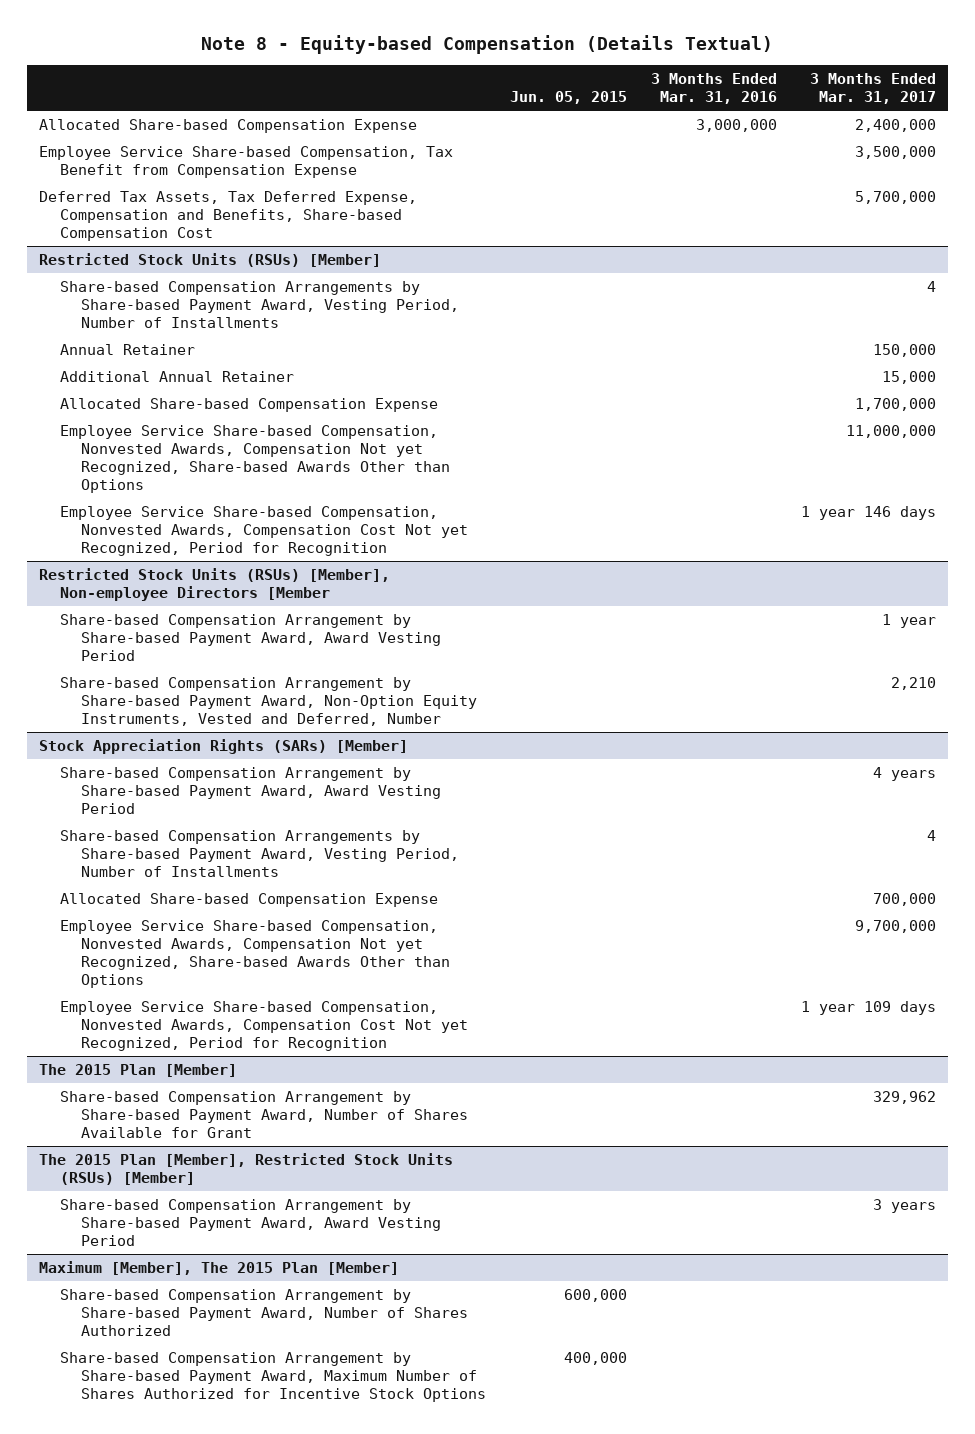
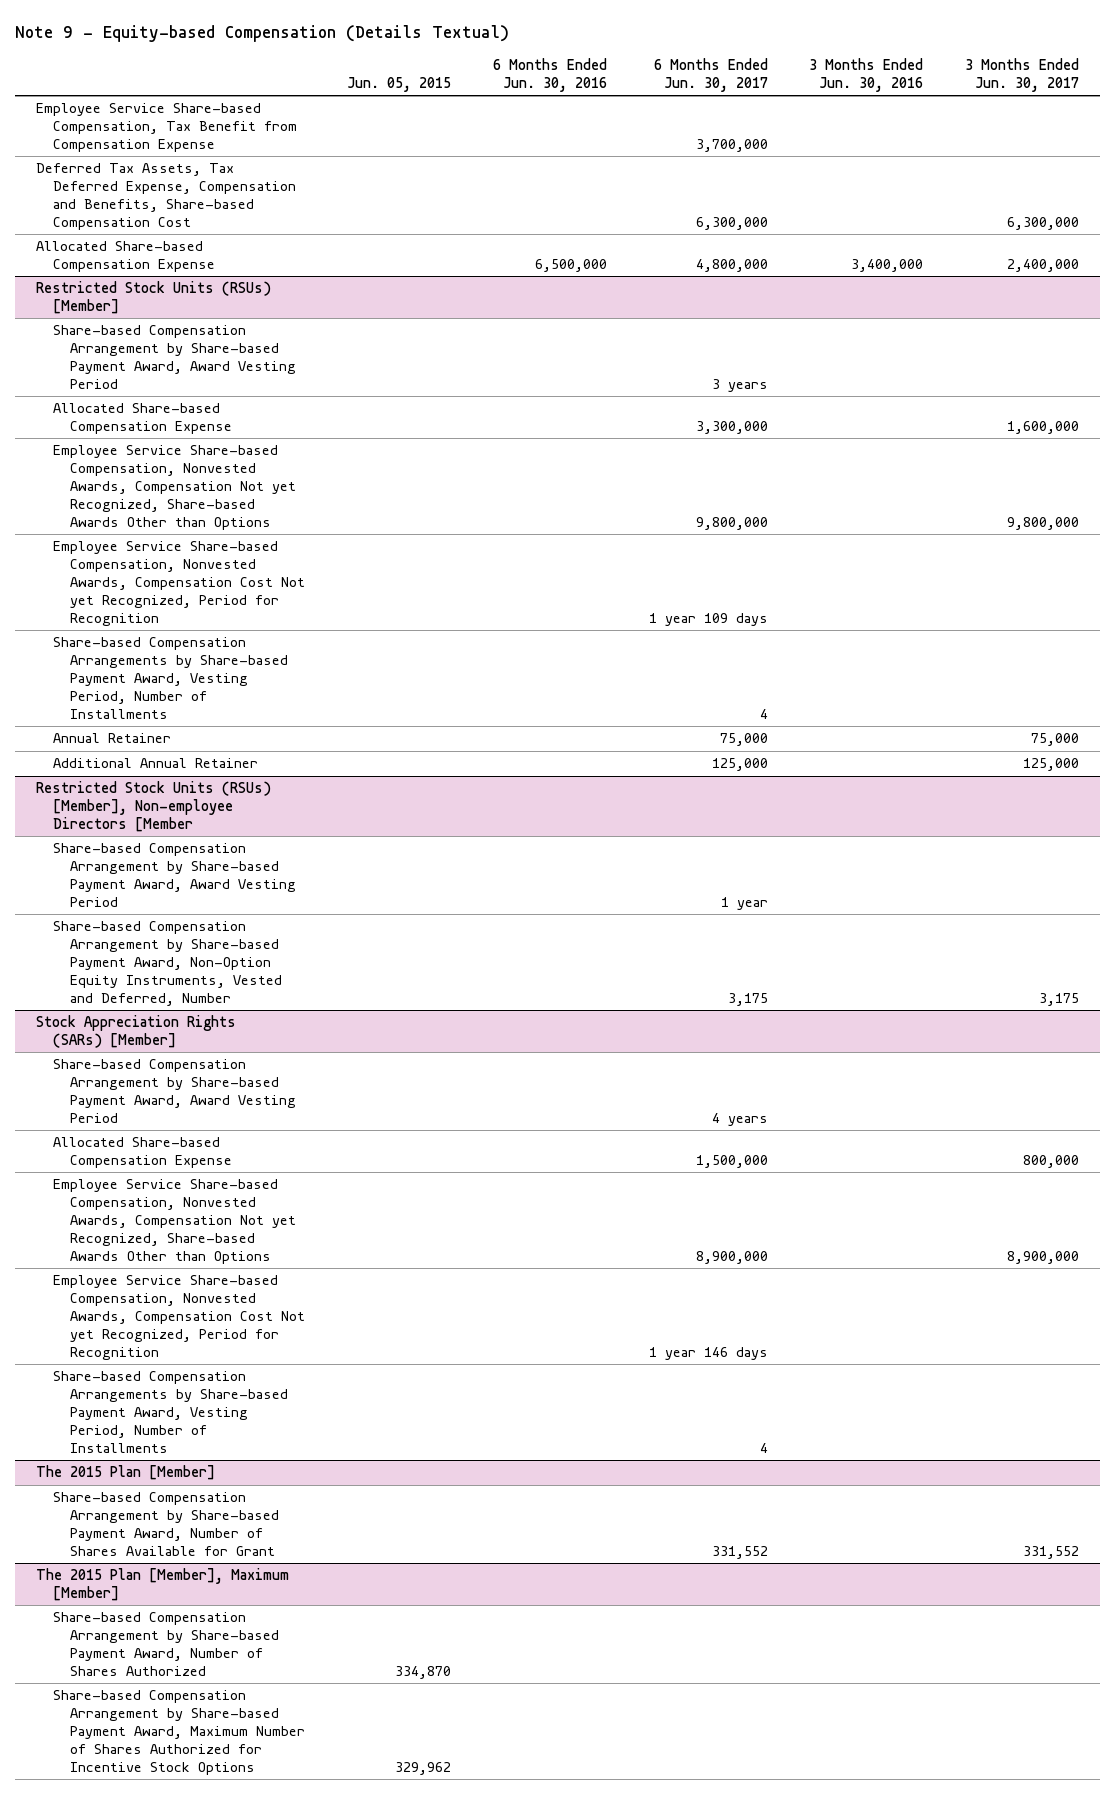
[201,34,774,54] Note 8 - Equity-based Compensation (Details Textual) -> [15,25,510,43] Note 9 - Equity-based Compensation (Details Textual)
[650,73,777,104] 3 Months Ended Mar. 31, 2016 -> none
[810,73,937,104] 3 Months Ended Mar. 31, 2017 -> none
none -> [492,58,607,92] 6 Months Ended Jun. 30, 2016
none -> [653,58,768,92] 6 Months Ended Jun. 30, 2017
none -> [809,58,924,92] 3 Months Ended Jun. 30, 2016
none -> [965,58,1080,92] 3 Months Ended Jun. 30, 2017
[38,119,417,134] Allocated Share-based Compensation Expense -> [36,241,216,273] Allocated Share-based Compensation Expense
none -> [53,325,297,389] Share-based Compensation Arrangement by Share-based Payment Award, Award Vesting Period
[59,281,459,328] Share-based Compensation Arrangements by Share-based Payment Award, Vesting Period, Number of Installments -> [53,637,289,719] Share-based Compensation Arrangements by Share-based Payment Award, Vesting Period, Number of Installments
[59,344,195,356] Annual Retainer -> [53,733,172,744] Annual Retainer
[59,371,294,383] Additional Annual Retainer -> [53,758,259,769] Additional Annual Retainer
[59,830,459,877] Share-based Compensation Arrangements by Share-based Payment Award, Vesting Period, Number of Installments -> [53,1371,289,1453] Share-based Compensation Arrangements by Share-based Payment Award, Vesting Period, Number of Installments
[38,1153,453,1185] The 2015 Plan [Member], Restricted Stock Units (RSUs) [Member] -> none
[59,1199,441,1246] Share-based Compensation Arrangement by Share-based Payment Award, Award Vesting Period -> none
[38,1261,399,1276] Maximum [Member], The 2015 Plan [Member] -> [36,1568,290,1602] The 2015 Plan [Member], Maximum [Member]
[563,1289,627,1303] 600,000 -> [394,1665,451,1679] 334,870
[563,1352,627,1366] 400,000 -> [394,1761,451,1775] 329,962

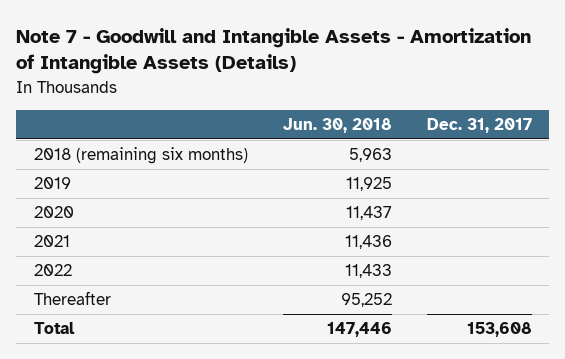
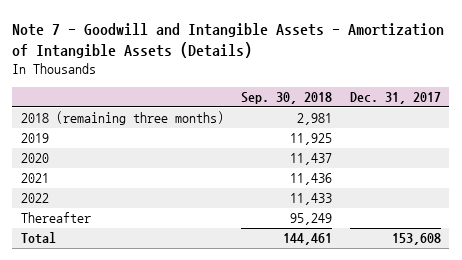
[282,118,392,134] Jun. 30, 2018 -> none
none -> [241,92,333,105] Sep. 30, 2018
[33,147,248,165] 2018 (remaining six months) -> [21,111,225,126] 2018 (remaining three months)

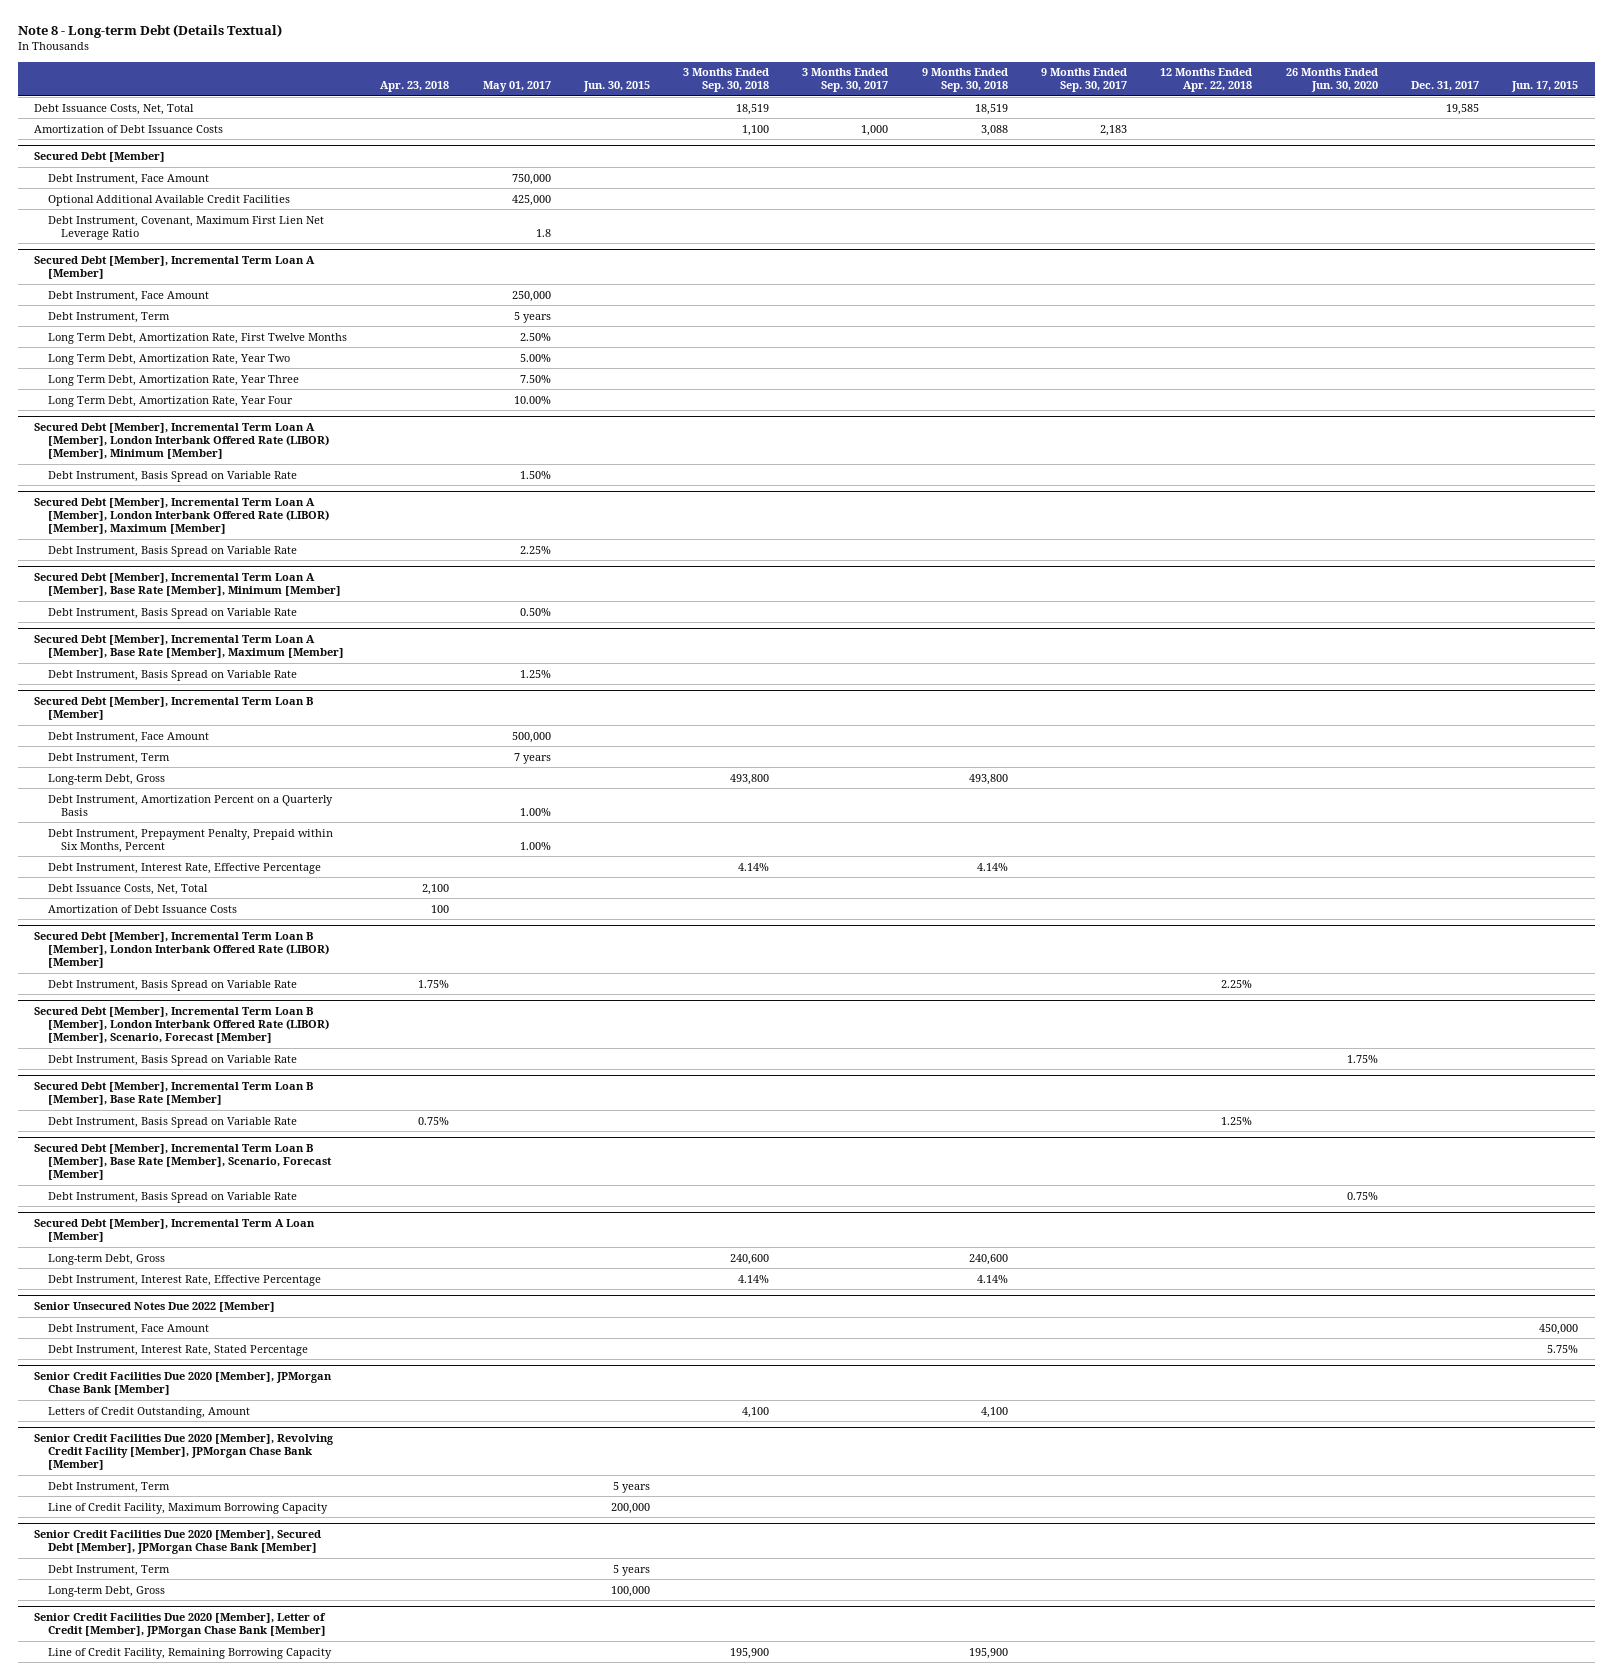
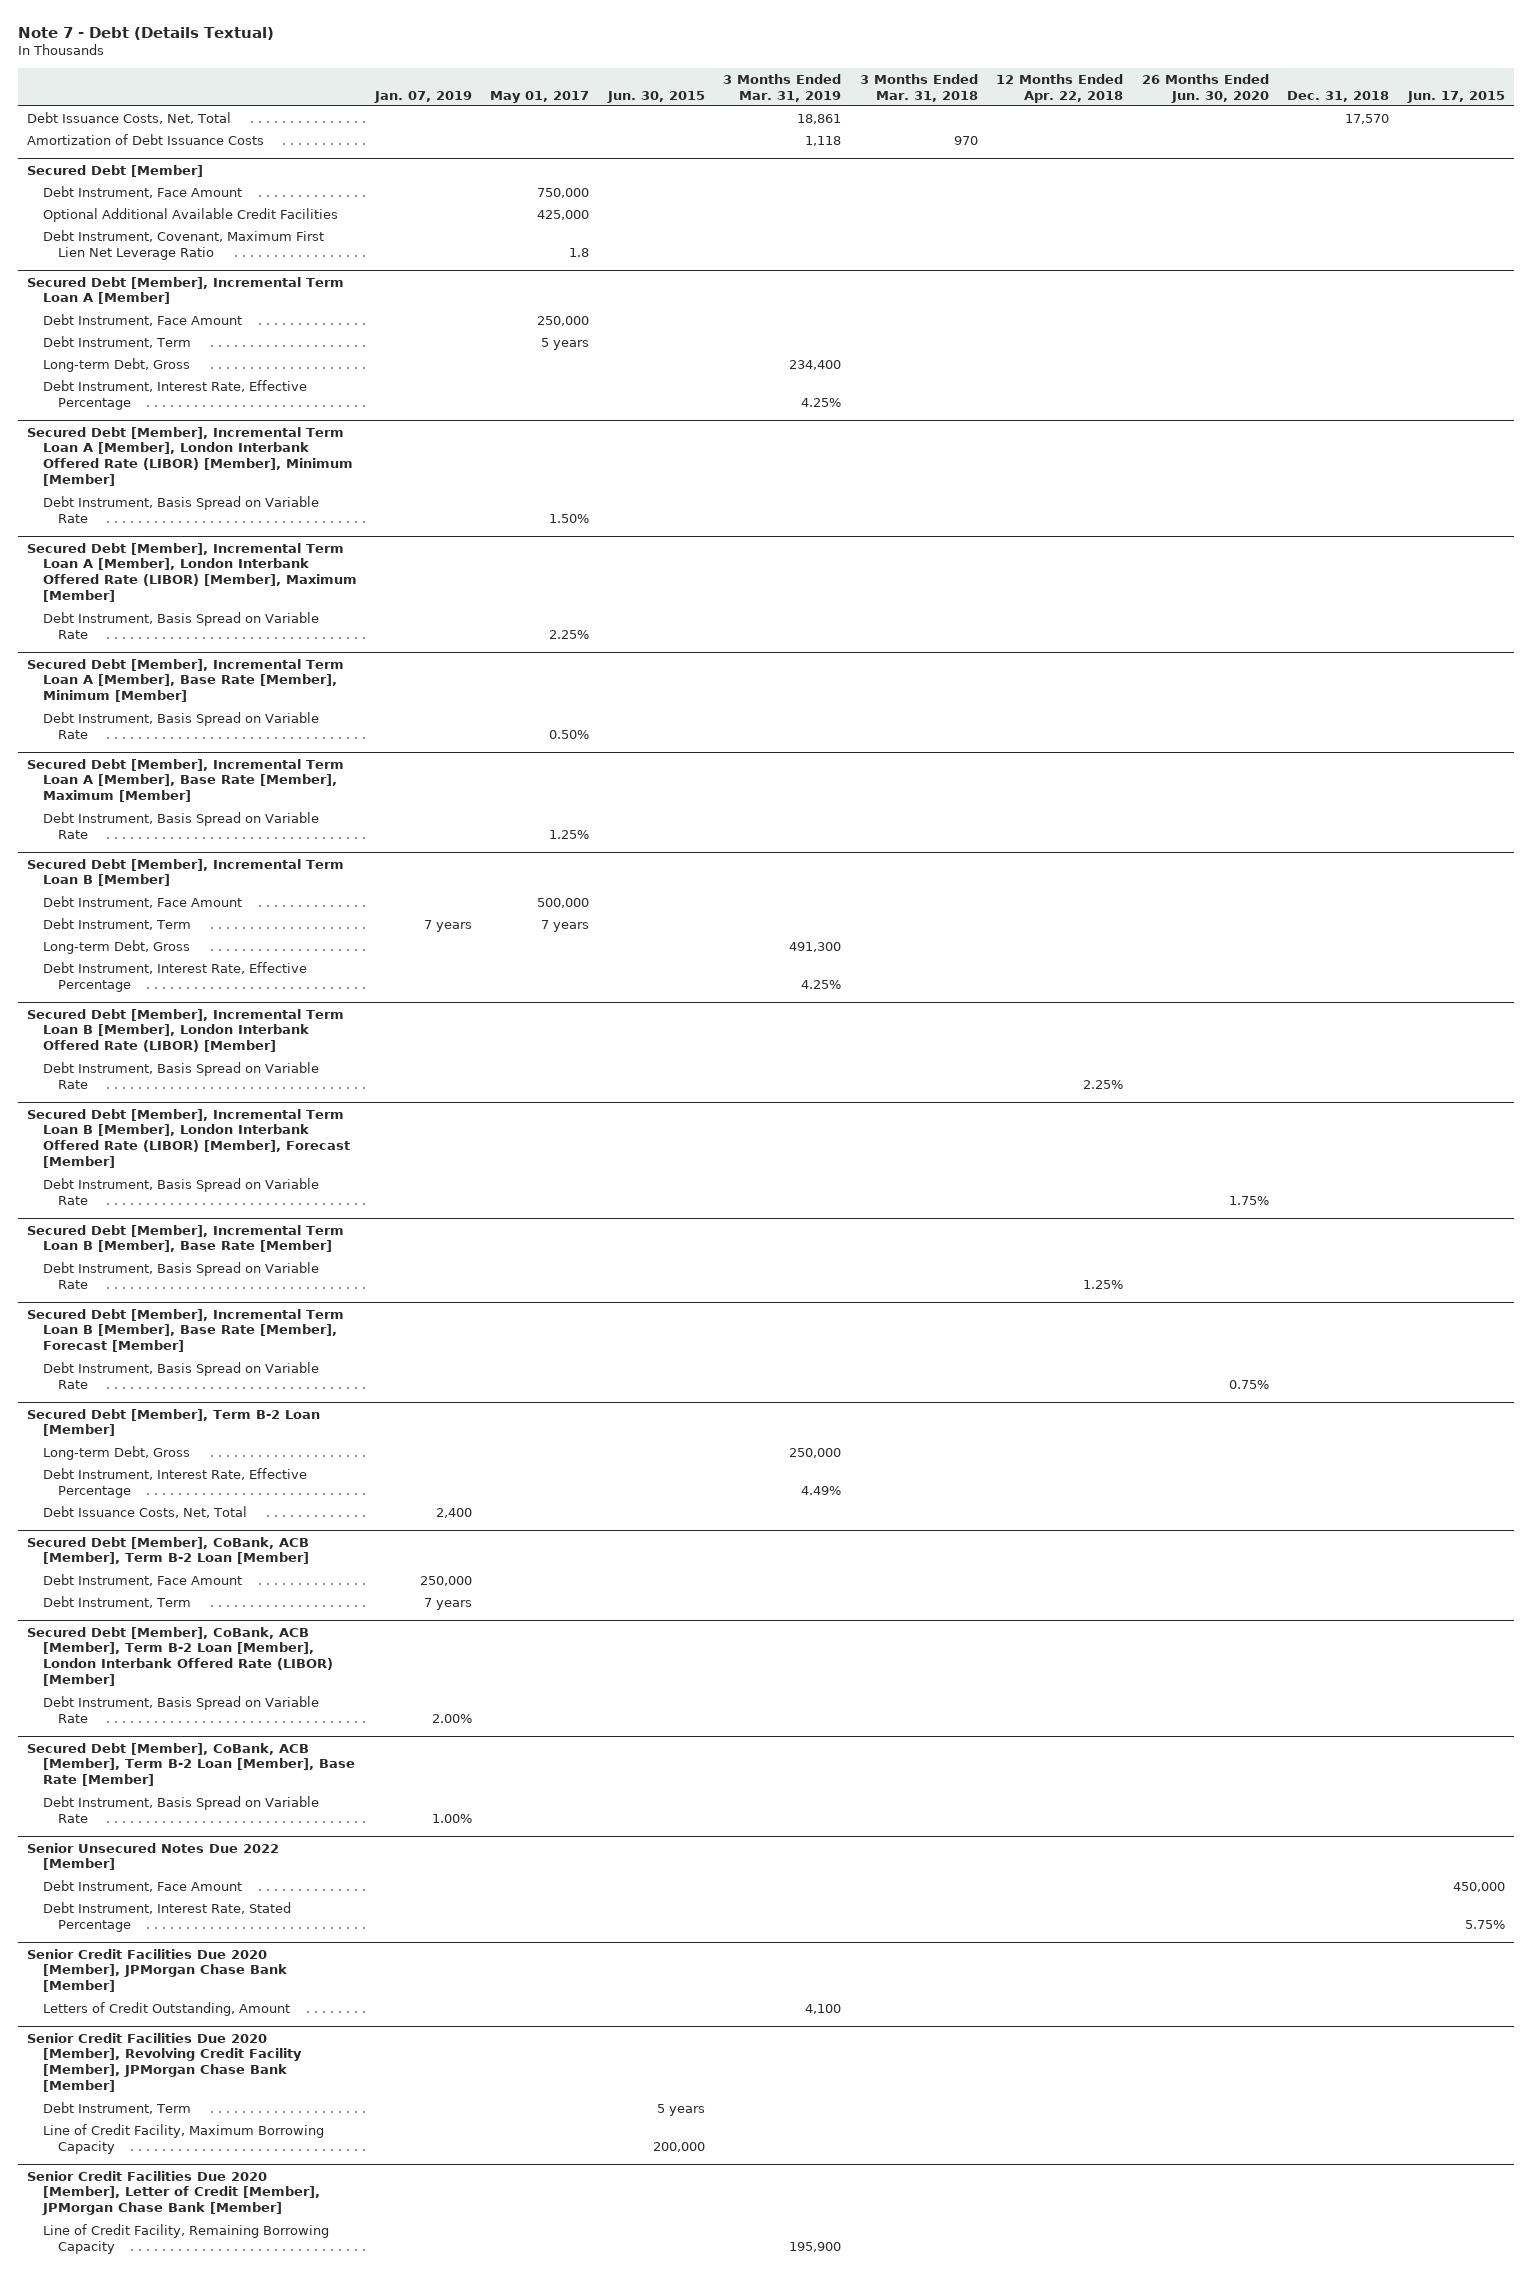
[17,24,282,39] Note 8 - Long-term Debt (Details Textual) -> [18,27,275,41] Note 7 - Debt (Details Textual)
[380,81,450,93] Apr. 23, 2018 -> none
[683,68,770,93] 3 Months Ended Sep. 30, 2018 -> none
[802,68,889,93] 3 Months Ended Sep. 30, 2017 -> none
[921,68,1008,93] 9 Months Ended Sep. 30, 2018 -> none
[1041,68,1128,93] 9 Months Ended Sep. 30, 2017 -> none
[1411,81,1480,92] Dec. 31, 2017 -> none
none -> [373,90,472,103] Jan. 07, 2019
none -> [723,73,842,102] 3 Months Ended Mar. 31, 2019
none -> [859,73,978,102] 3 Months Ended Mar. 31, 2018
none -> [1287,90,1390,102] Dec. 31, 2018
[47,332,347,344] Long Term Debt, Amortization Rate, First Twelve Months -> none
[47,353,290,365] Long Term Debt, Amortization Rate, Year Two -> none
[47,374,299,386] Long Term Debt, Amortization Rate, Year Three -> none
[47,395,293,407] Long Term Debt, Amortization Rate, Year Four -> none
none -> [42,357,190,372] Long-term Debt, Gross
none -> [42,379,307,410] Debt Instrument, Interest Rate, Effective Percentage
[47,794,333,816] Debt Instrument, Amortization Percent on a Quarterly Basis -> none
[47,828,333,853] Debt Instrument, Prepayment Penalty, Prepaid within Six Months, Percent -> none
[47,883,208,895] Debt Issuance Costs, Net, Total -> none
[47,904,237,913] Amortization of Debt Issuance Costs -> none
[34,1007,329,1044] Secured Debt [Member], Incremental Term Loan B [Member], London Interbank Offered Rate (LIBOR) [Member], Scenario, Forecast [Member] -> [27,1108,350,1169] Secured Debt [Member], Incremental Term Loan B [Member], London Interbank Offered Rate (LIBOR) [Member], Forecast [Member]
[34,1144,332,1181] Secured Debt [Member], Incremental Term Loan B [Member], Base Rate [Member], Scenario, Forecast [Member] -> [27,1308,345,1353] Secured Debt [Member], Incremental Term Loan B [Member], Base Rate [Member], Forecast [Member]
[34,1219,316,1243] Secured Debt [Member], Incremental Term A Loan [Member] -> [27,1408,321,1437] Secured Debt [Member], Term B-2 Loan [Member]
none -> [42,1505,247,1518] Debt Issuance Costs, Net, Total
none -> [27,1536,310,1565] Secured Debt [Member], CoBank, ACB [Member], Term B-2 Loan [Member]
none -> [42,1573,242,1586] Debt Instrument, Face Amount
none -> [42,1595,191,1608] Debt Instrument, Term
none -> [27,1626,333,1687] Secured Debt [Member], CoBank, ACB [Member], Term B-2 Loan [Member], London Interbank Offered Rate (LIBOR) [Member]
none -> [42,1695,319,1723] Debt Instrument, Basis Spread on Variable Rate
none -> [27,1742,355,1787] Secured Debt [Member], CoBank, ACB [Member], Term B-2 Loan [Member], Base Rate [Member]
none -> [42,1795,319,1823] Debt Instrument, Basis Spread on Variable Rate
[34,1530,322,1555] Senior Credit Facilities Due 2020 [Member], Secured Debt [Member], JPMorgan Chase Bank [Member] -> none
[47,1564,170,1576] Debt Instrument, Term -> none
[47,1585,165,1597] Long-term Debt, Gross -> none

